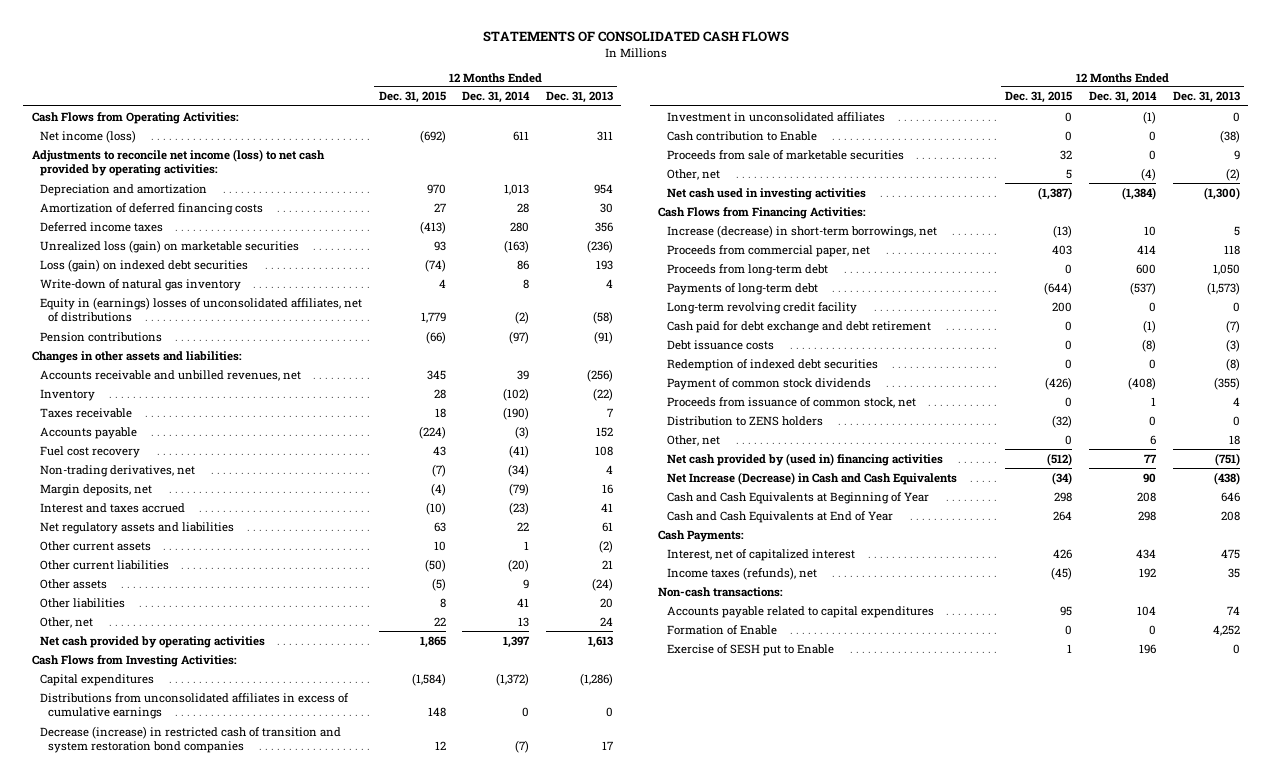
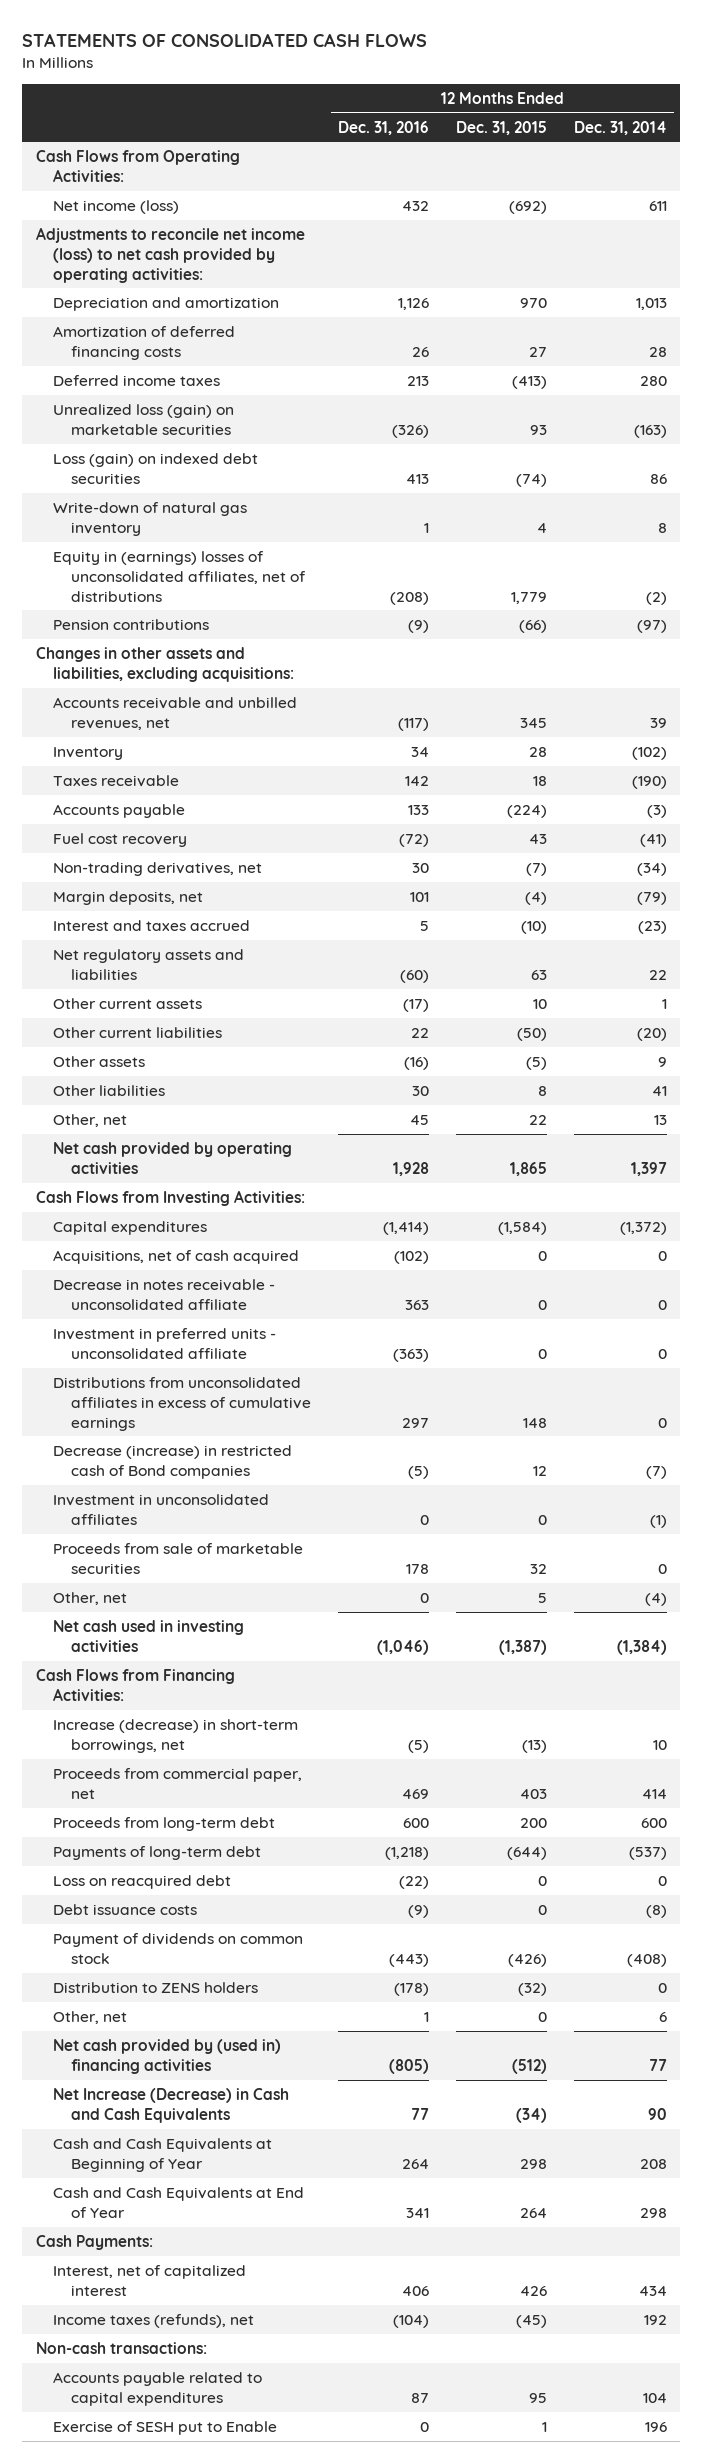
[546,91,614,104] Dec. 31, 2013 -> none
none -> [338,120,430,135] Dec. 31, 2016
[31,350,242,363] Changes in other assets and liabilities: -> [35,647,295,682] Changes in other assets and liabilities, excluding acquisitions:
none -> [53,1250,300,1265] Acquisitions, net of cash acquired
none -> [53,1279,276,1310] Decrease in notes receivable - unconsolidated affiliate
none -> [53,1328,277,1359] Investment in preferred units - unconsolidated affiliate
[39,725,341,754] Decrease (increase) in restricted cash of transition and system restoration bond companies -> [53,1445,293,1479] Decrease (increase) in restricted cash of Bond companies
[666,130,817,141] Cash contribution to Enable -> none
[1065,263,1073,274] 0 -> [520,1818,548,1829] 200
[666,301,857,314] Long-term revolving credit facility -> none
[666,320,931,333] Cash paid for debt exchange and debt retirement -> none
none -> [53,1875,232,1890] Loss on reacquired debt
[666,358,878,371] Redemption of indexed debt securities -> none
[666,396,916,408] Proceeds from issuance of common stock, net -> none
[666,377,871,390] Payment of common stock dividends -> [53,1933,304,1964] Payment of dividends on common stock
[666,624,777,635] Formation of Enable -> none

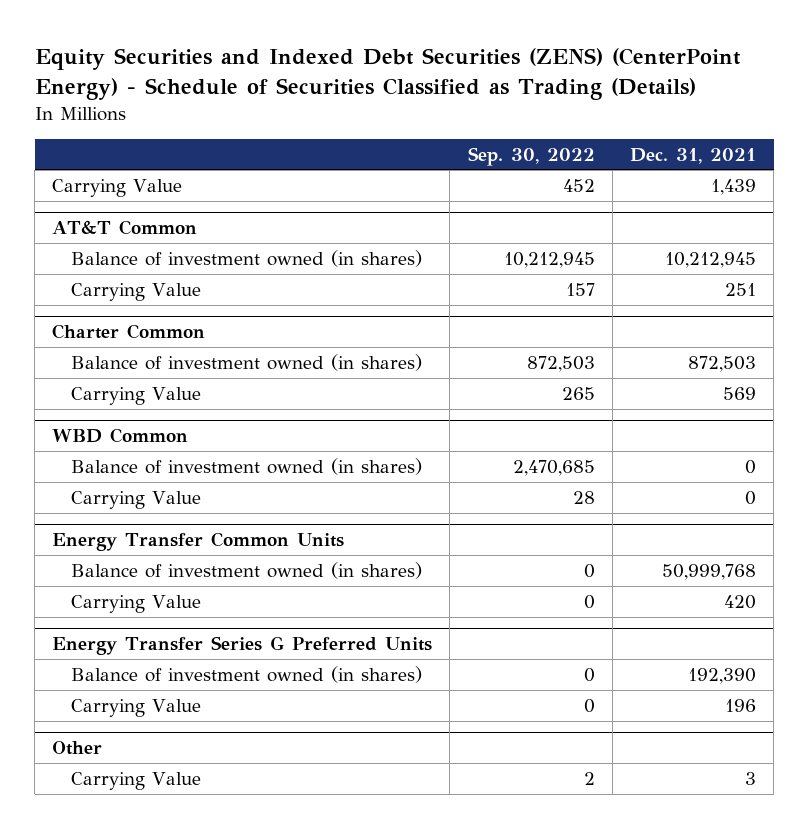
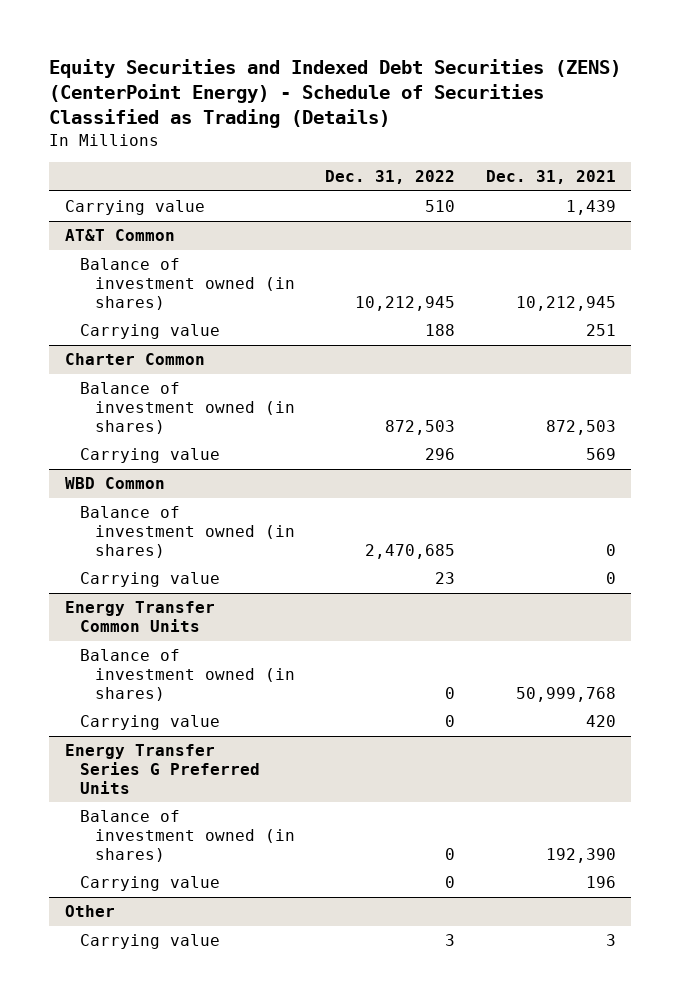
[467,146,595,166] Sep. 30, 2022 -> none
none -> [325,170,456,185] Dec. 31, 2022
[52,178,183,197] Carrying Value -> [64,200,205,216] Carrying value
[71,282,202,301] Carrying Value -> [79,324,220,340] Carrying value
[71,386,202,405] Carrying Value -> [79,448,220,464] Carrying value
[71,490,202,509] Carrying Value -> [79,572,220,588] Carrying value
[71,594,202,613] Carrying Value -> [79,715,220,731] Carrying value
[71,698,202,717] Carrying Value -> [79,876,220,892] Carrying value
[71,771,202,790] Carrying Value -> [79,934,220,950] Carrying value

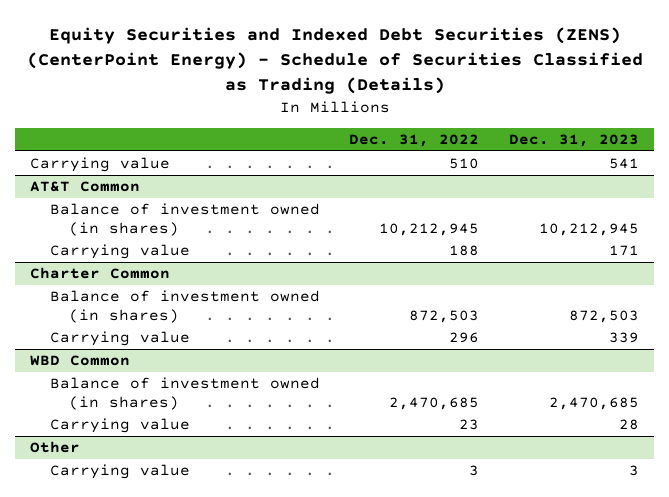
[485,170,616,185] Dec. 31, 2021 -> none
none -> [509,134,640,148] Dec. 31, 2023
[64,601,215,633] Energy Transfer Common Units -> none
[79,649,295,702] Balance of investment owned (in shares) -> none
[79,715,220,731] Carrying value -> none
[64,744,260,795] Energy Transfer Series G Preferred Units -> none
[79,810,295,863] Balance of investment owned (in shares) -> none
[79,876,220,892] Carrying value -> none

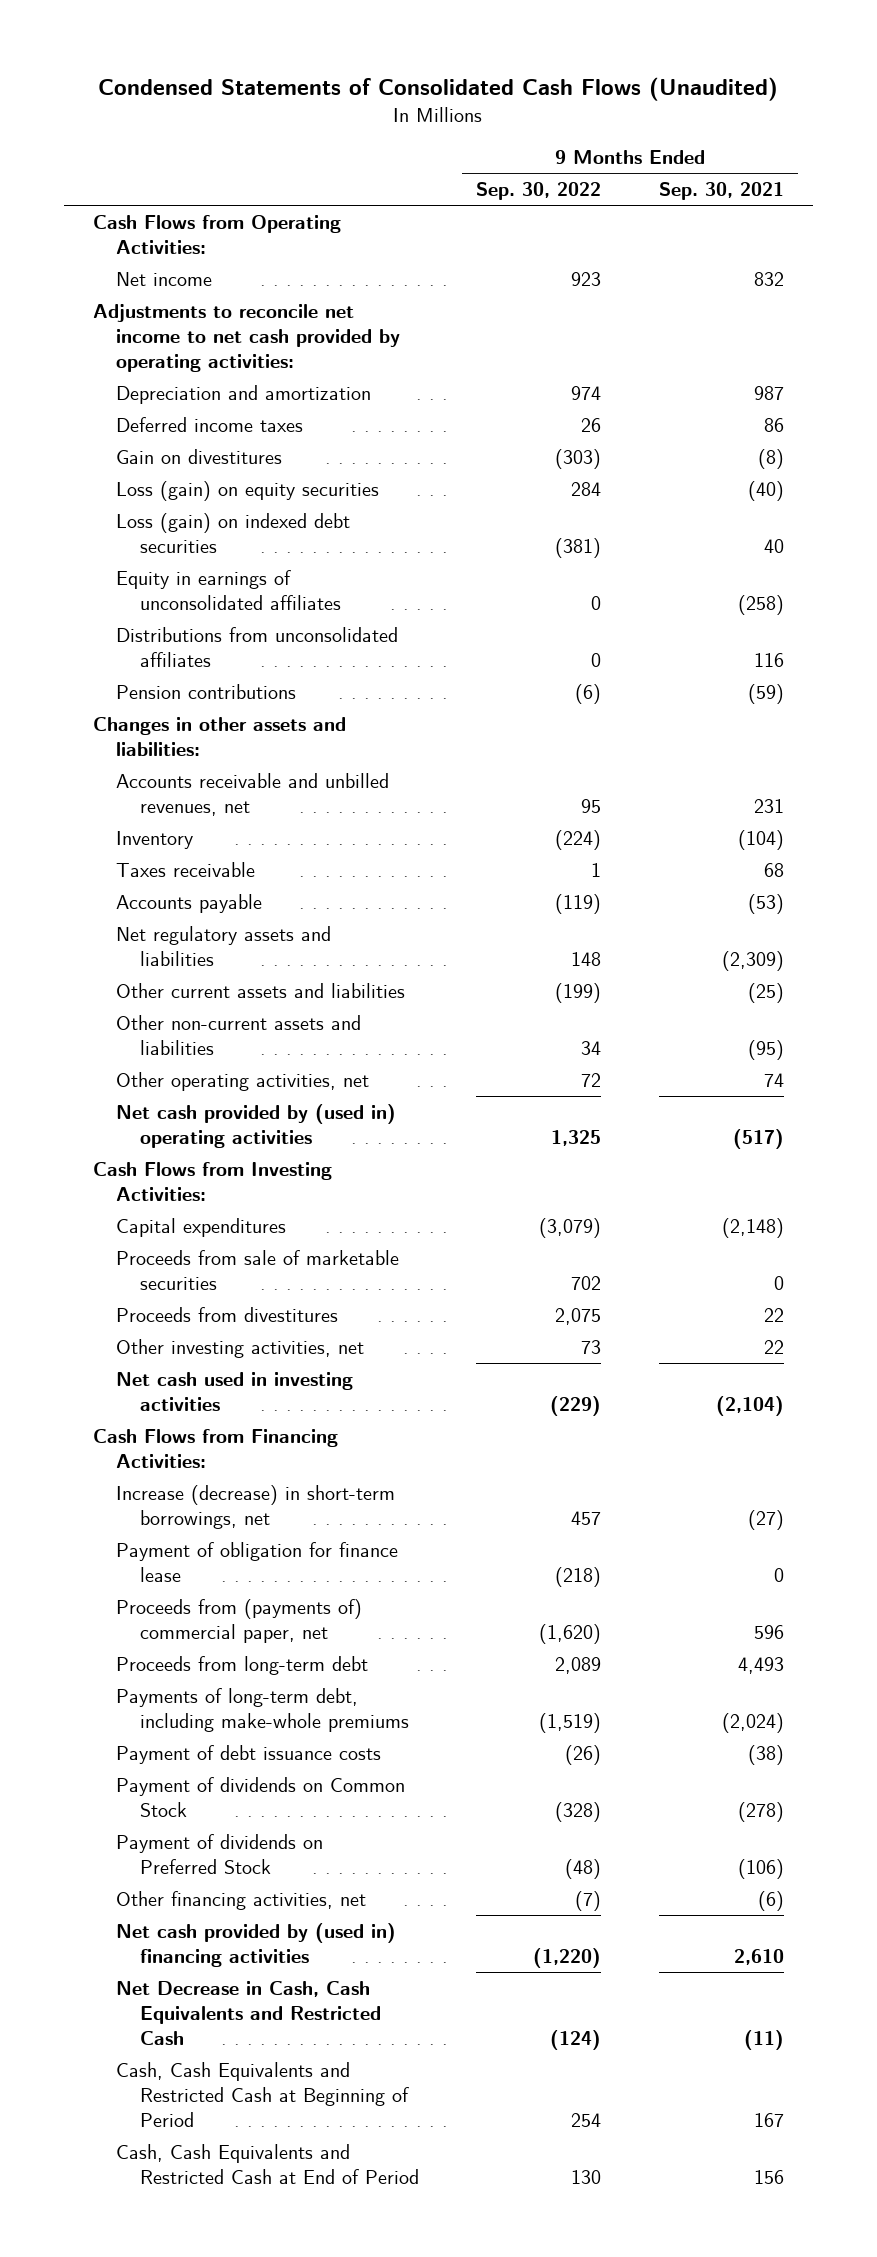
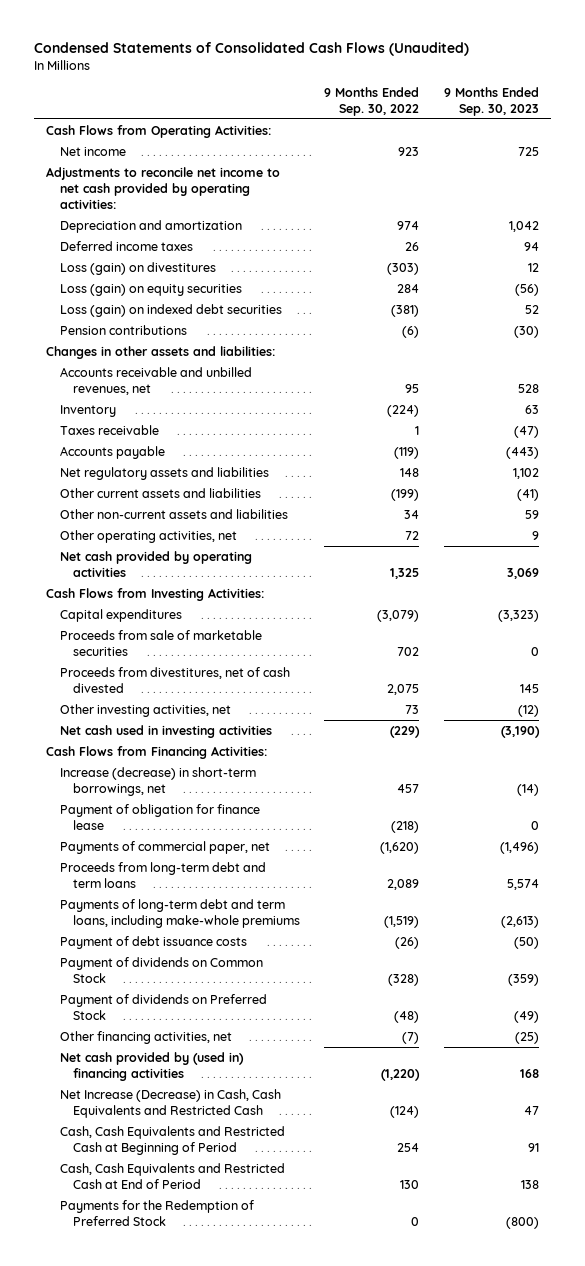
[658,182,784,201] Sep. 30, 2021 -> none
none -> [443,86,539,116] 9 Months Ended Sep. 30, 2023
[116,448,283,464] Gain on divestitures -> [59,261,216,275] Loss (gain) on divestitures
[116,569,342,610] Equity in earnings of unconsolidated affiliates -> none
[116,626,399,667] Distributions from unconsolidated affiliates -> none
[116,1103,397,1148] Net cash provided by (used in) operating activities -> [59,550,252,577] Net cash provided by operating activities
[116,1306,339,1322] Proceeds from divestitures -> [59,666,290,693] Proceeds from divestitures, net of cash divested
[116,1598,363,1643] Proceeds from (payments of) commercial paper, net -> [59,840,270,854] Payments of commercial paper, net
[116,1655,369,1675] Proceeds from long-term debt -> [59,861,266,888] Proceeds from long-term debt and term loans
[116,1687,410,1732] Payments of long-term debt, including make-whole premiums -> [59,898,301,928] Payments of long-term debt and term loans, including make-whole premiums
[116,1980,382,2045] Net Decrease in Cash, Cash Equivalents and Restricted Cash -> [59,1088,281,1118] Net Increase (Decrease) in Cash, Cash Equivalents and Restricted Cash
none -> [59,1199,254,1226] Payments for the Redemption of Preferred Stock

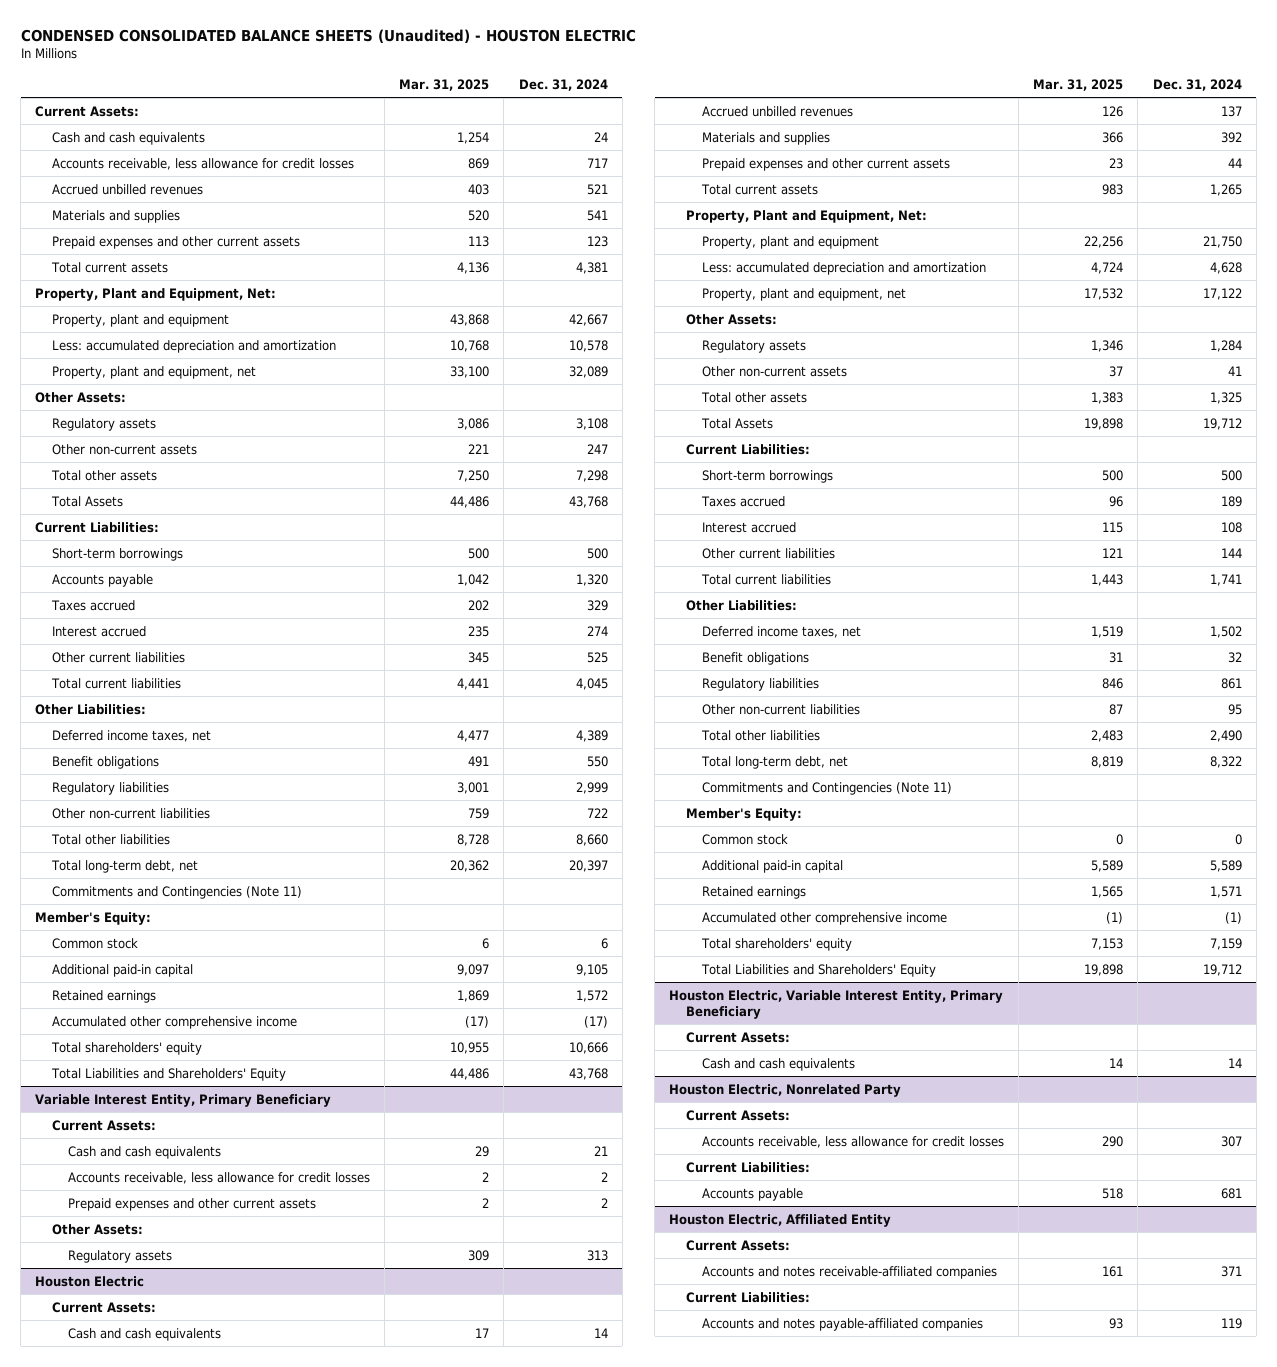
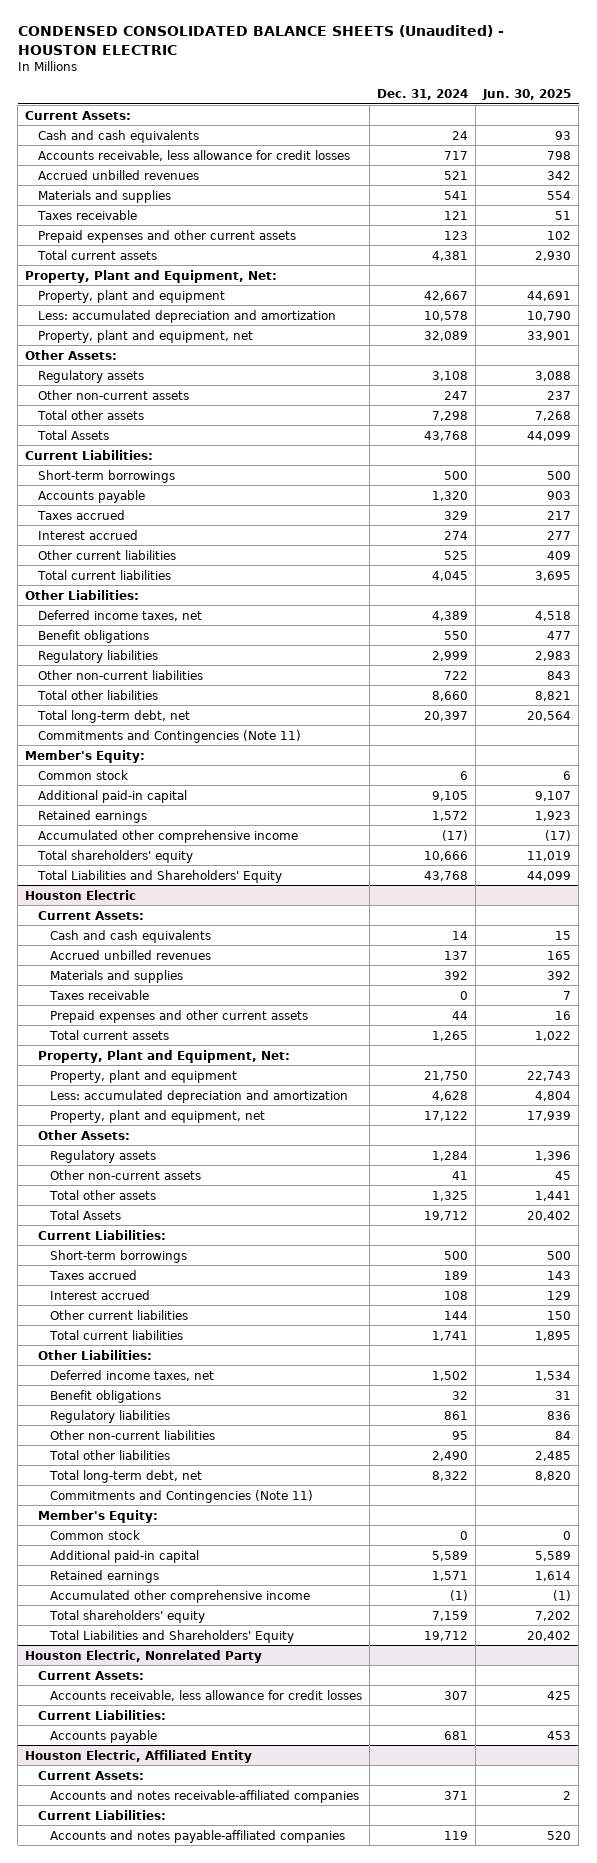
[399,79,490,92] Mar. 31, 2025 -> none
none -> [482,88,572,100] Jun. 30, 2025
none -> [36,209,137,220] Taxes receivable
[35,1093,332,1107] Variable Interest Entity, Primary Beneficiary -> none
[51,1119,156,1131] Current Assets: -> none
[68,1145,222,1159] Cash and cash equivalents -> none
[68,1171,371,1184] Accounts receivable, less allowance for credit losses -> none
[68,1197,317,1211] Prepaid expenses and other current assets -> none
[51,1223,143,1235] Other Assets: -> none
[68,1249,173,1263] Regulatory assets -> none
none -> [49,989,150,1000] Taxes receivable
[669,989,1004,1020] Houston Electric, Variable Interest Entity, Primary Beneficiary -> none
[685,1031,790,1043] Current Assets: -> none
[702,1057,856,1071] Cash and cash equivalents -> none

